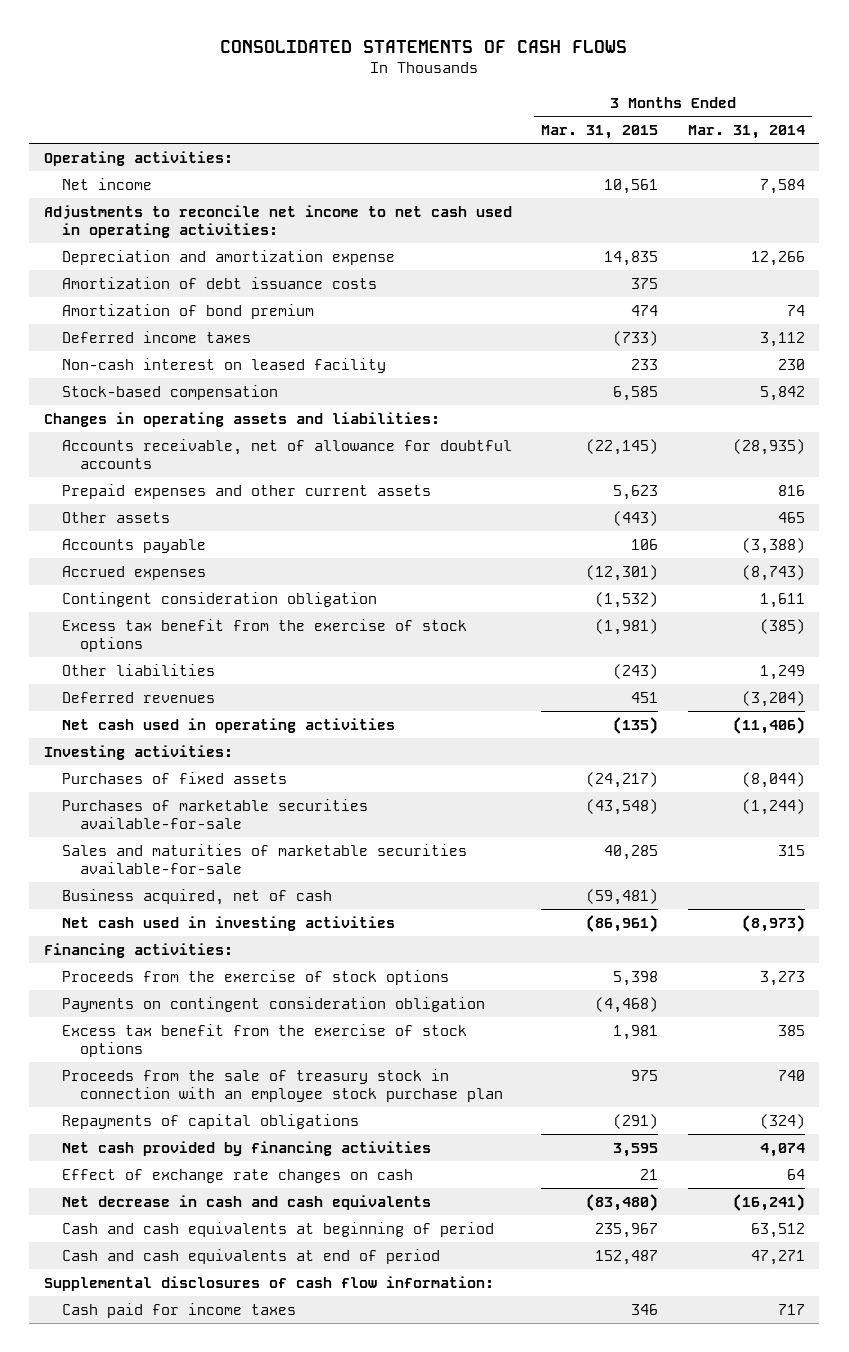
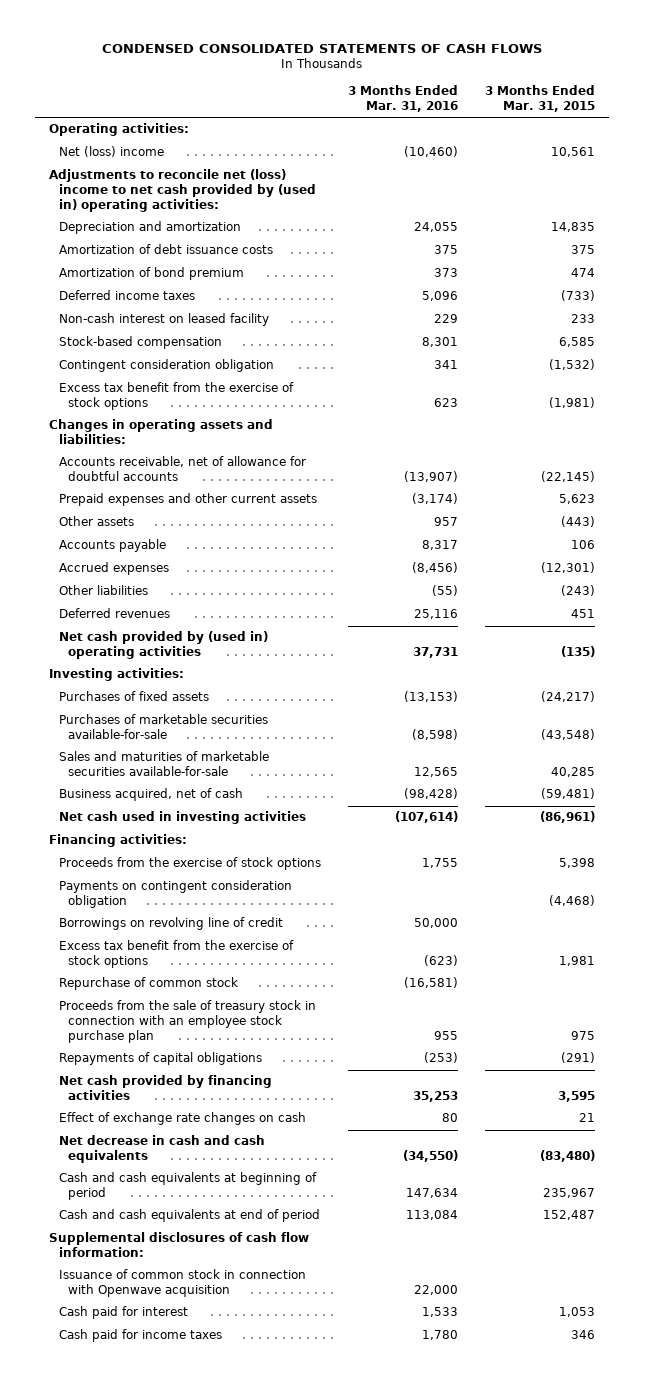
[220,39,628,53] CONSOLIDATED STATEMENTS OF CASH FLOWS -> [102,44,543,54] CONDENSED CONSOLIDATED STATEMENTS OF CASH FLOWS
[687,125,805,140] Mar. 31, 2014 -> none
none -> [348,85,459,112] 3 Months Ended Mar. 31, 2016
[62,178,153,191] Net income -> [58,146,164,158] Net (loss) income
[44,205,513,238] Adjustments to reconcile net income to net cash used in operating activities: -> [49,169,316,212] Adjustments to reconcile net (loss) income to net cash provided by (used in) operating activities:
[62,250,396,266] Depreciation and amortization expense -> [58,221,241,235] Depreciation and amortization
[62,592,378,608] Contingent consideration obligation -> [58,359,274,373] Contingent consideration obligation
[62,619,468,652] Excess tax benefit from the exercise of stock options -> [58,382,294,411] Excess tax benefit from the exercise of stock options
[62,718,396,734] Net cash used in operating activities -> [58,631,268,660] Net cash provided by (used in) operating activities
none -> [58,917,283,931] Borrowings on revolving line of credit
none -> [58,977,238,991] Repurchase of common stock
none -> [58,1269,306,1298] Issuance of common stock in connection with Openwave acquisition
none -> [58,1306,188,1320] Cash paid for interest

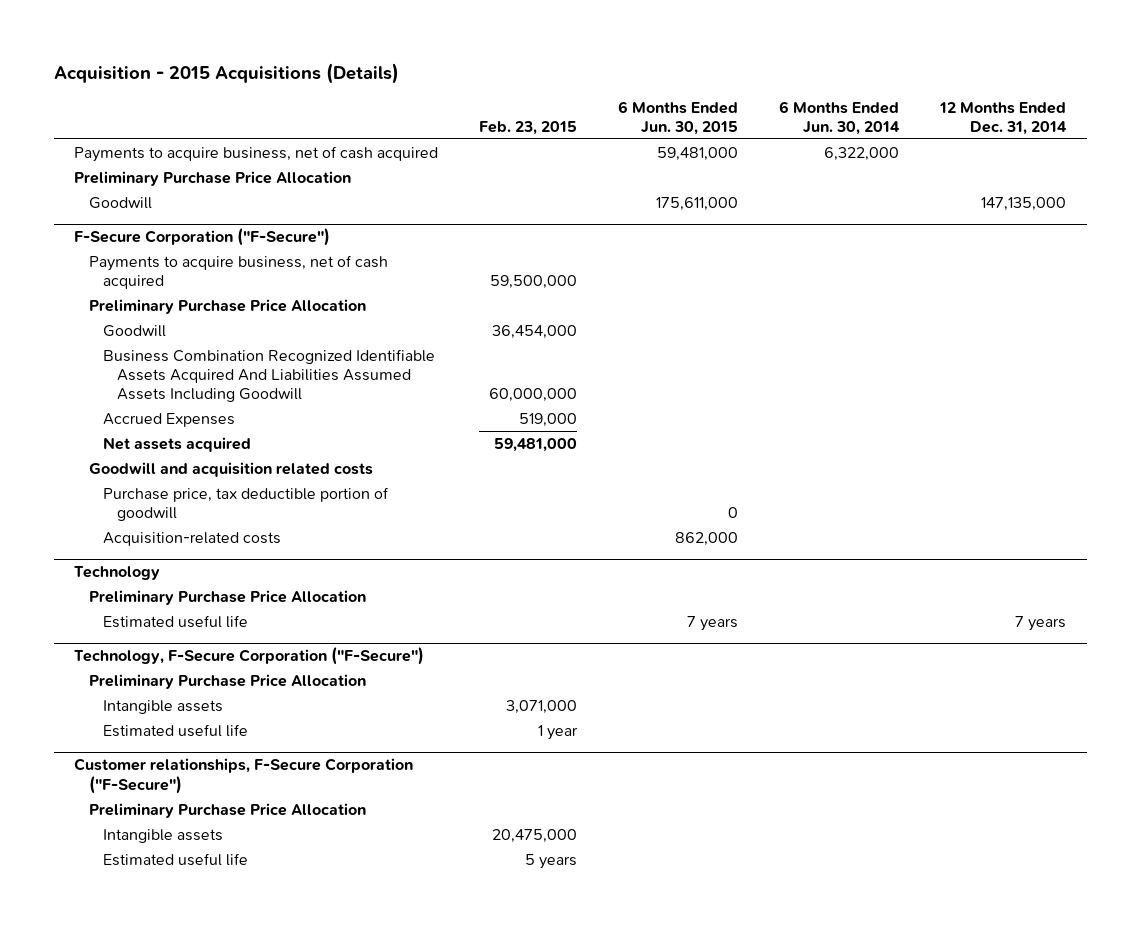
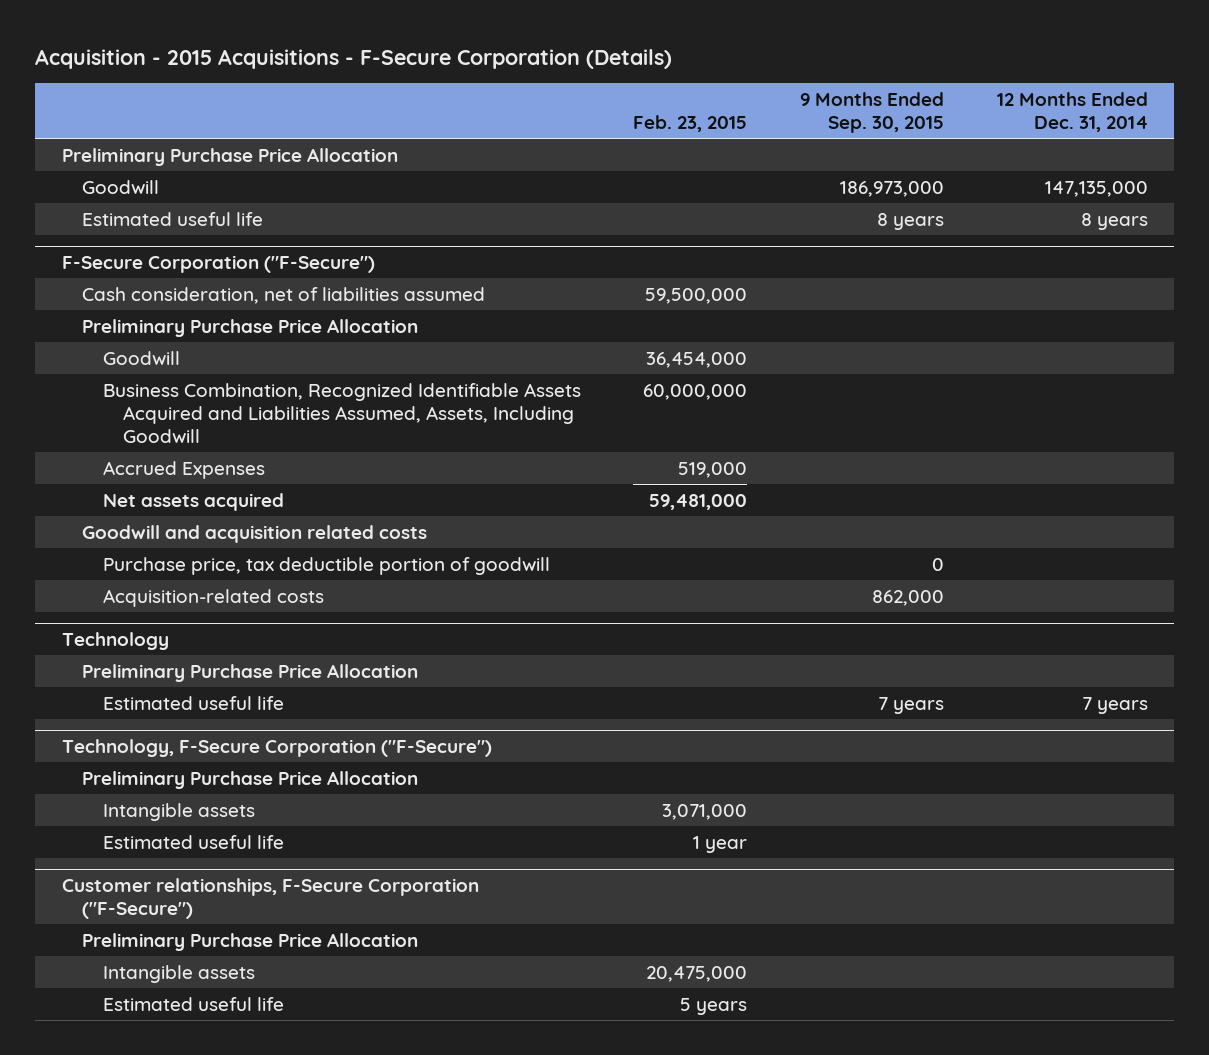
[54,62,400,84] Acquisition - 2015 Acquisitions (Details) -> [35,48,673,69] Acquisition - 2015 Acquisitions - F-Secure Corporation (Details)
[618,100,739,136] 6 Months Ended Jun. 30, 2015 -> none
[779,100,901,136] 6 Months Ended Jun. 30, 2014 -> none
none -> [799,92,944,134] 9 Months Ended Sep. 30, 2015
[74,145,439,162] Payments to acquire business, net of cash acquired -> none
none -> [82,211,264,226] Estimated useful life
[88,254,388,290] Payments to acquire business, net of cash acquired -> [82,286,486,304] Cash consideration, net of liabilities assumed
[102,348,435,403] Business Combination Recognized Identifiable Assets Acquired And Liabilities Assumed Assets Including Goodwill -> [102,382,581,443] Business Combination, Recognized Identifiable Assets Acquired and Liabilities Assumed, Assets, Including Goodwill

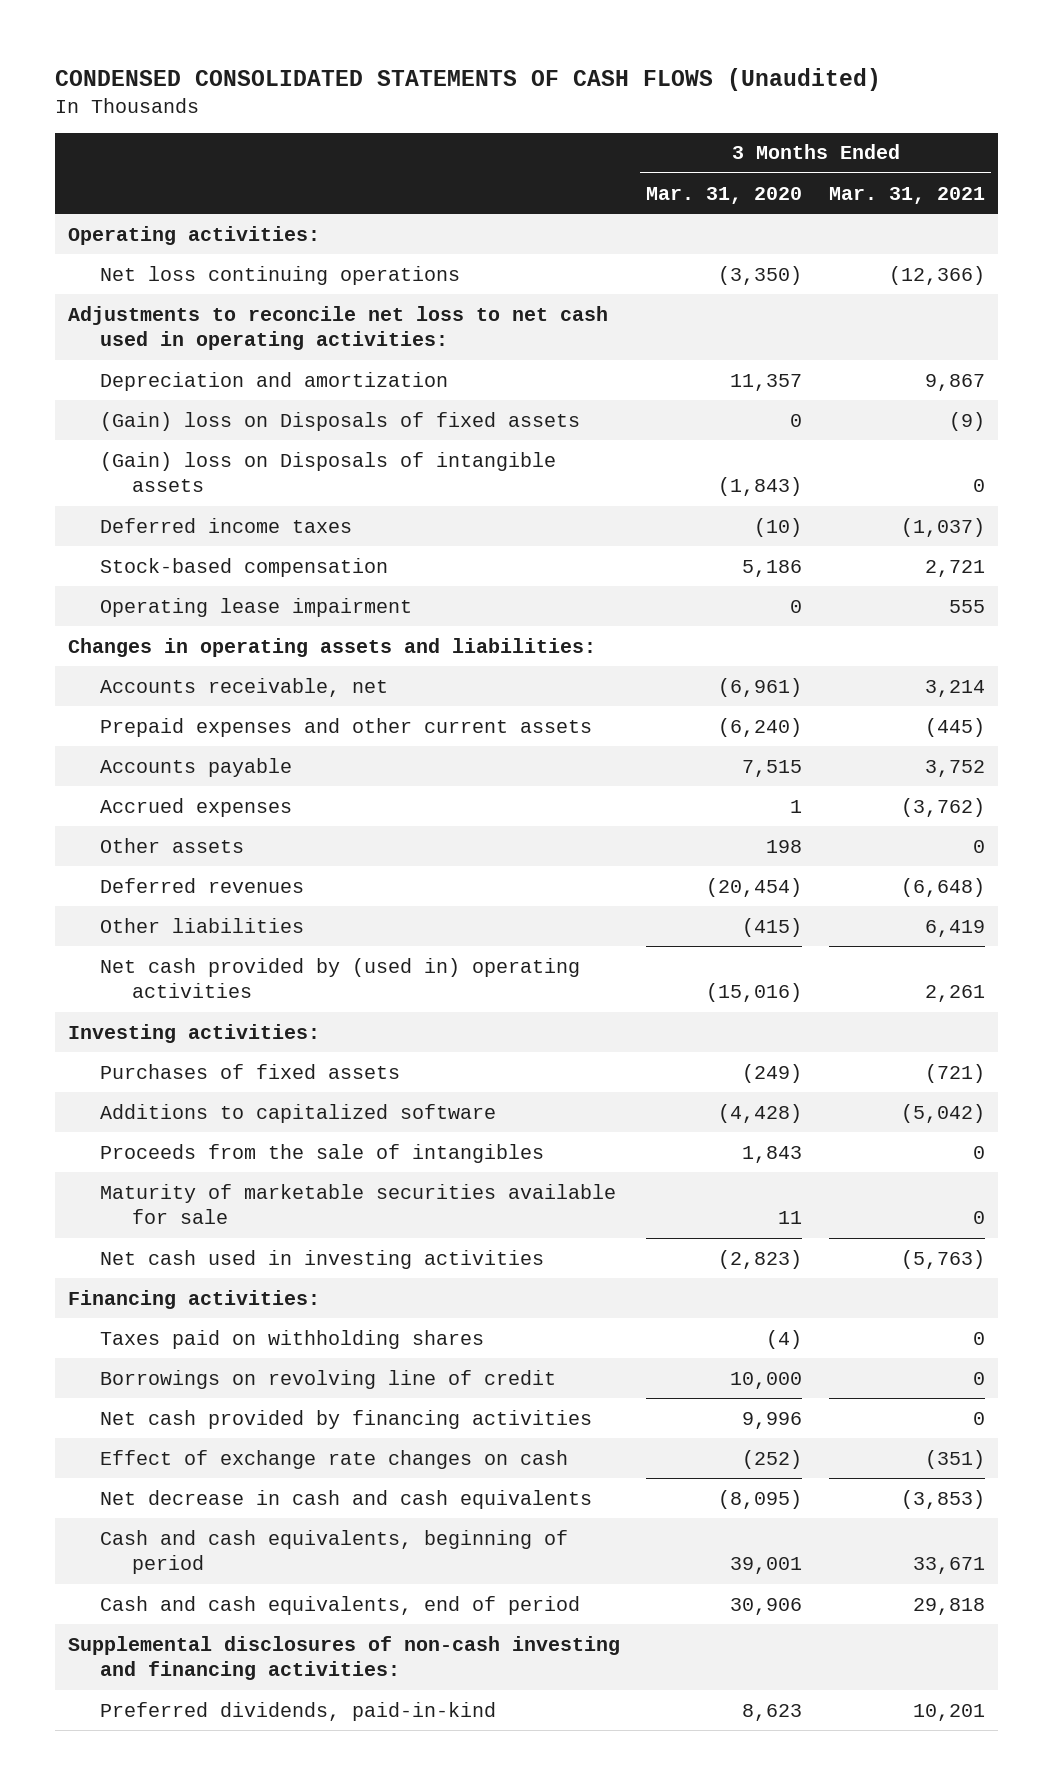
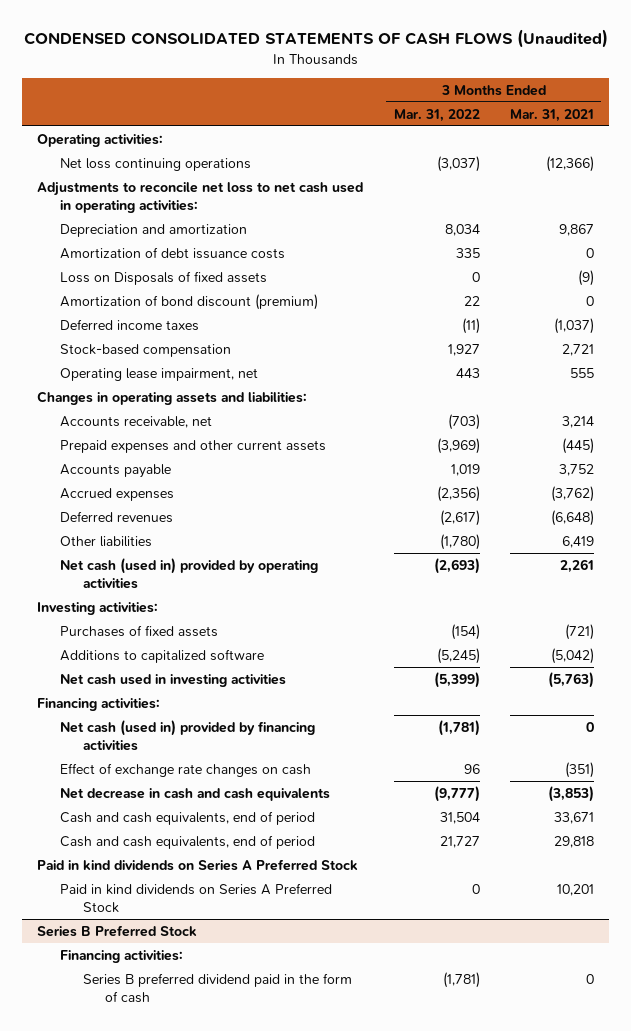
[646,186,803,204] Mar. 31, 2020 -> none
none -> [393,108,480,122] Mar. 31, 2022
[99,451,556,493] (Gain) loss on Disposals of intangible assets -> none
none -> [60,246,286,259] Amortization of debt issuance costs
[99,411,580,431] (Gain) loss on Disposals of fixed assets -> [60,270,268,285] Loss on Disposals of fixed assets
none -> [60,293,319,310] Amortization of bond discount (premium)
[99,597,412,617] Operating lease impairment -> [60,367,259,381] Operating lease impairment, net
[99,837,244,853] Other assets -> none
[99,957,580,999] Net cash provided by (used in) operating activities -> [60,557,319,590] Net cash (used in) provided by operating activities
[99,1143,544,1163] Proceeds from the sale of intangibles -> none
[99,1183,616,1225] Maturity of marketable securities available for sale -> none
[99,1329,484,1349] Taxes paid on withholding shares -> none
[99,1369,556,1389] Borrowings on revolving line of credit -> none
[99,1409,592,1429] Net cash provided by financing activities -> [60,719,316,752] Net cash (used in) provided by financing activities
[99,1529,568,1575] Cash and cash equivalents, beginning of period -> [60,810,316,825] Cash and cash equivalents, end of period
[68,1635,621,1681] Supplemental disclosures of non-cash investing and financing activities: -> [37,858,359,871] Paid in kind dividends on Series A Preferred Stock
[99,1701,496,1721] Preferred dividends, paid-in-kind -> [60,882,333,914] Paid in kind dividends on Series A Preferred Stock
none -> [37,924,198,937] Series B Preferred Stock
none -> [60,949,184,963] Financing activities:
none -> [82,972,352,1004] Series B preferred dividend paid in the form of cash

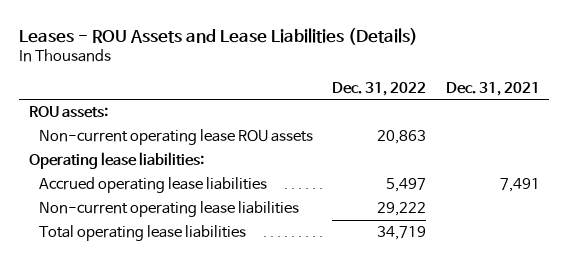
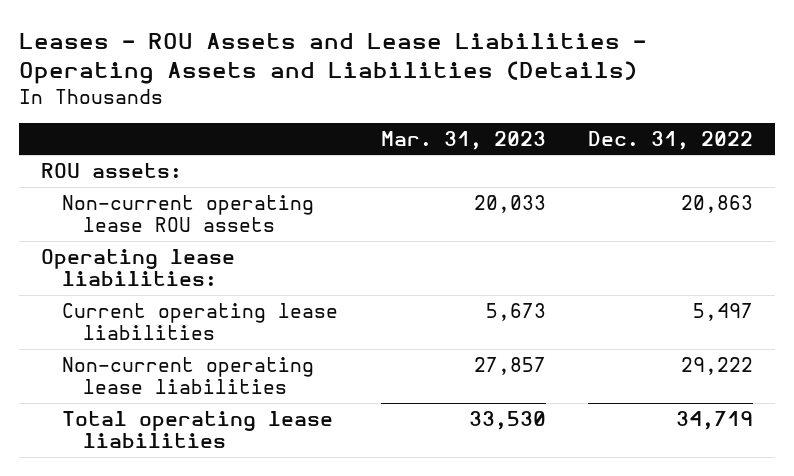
[19,27,419,45] Leases - ROU Assets and Lease Liabilities (Details) -> [19,32,647,85] Leases - ROU Assets and Lease Liabilities - Operating Assets and Liabilities (Details)
[445,81,540,96] Dec. 31, 2021 -> none
none -> [380,130,546,150] Mar. 31, 2023
[38,177,267,194] Accrued operating lease liabilities -> [61,303,338,340] Current operating lease liabilities

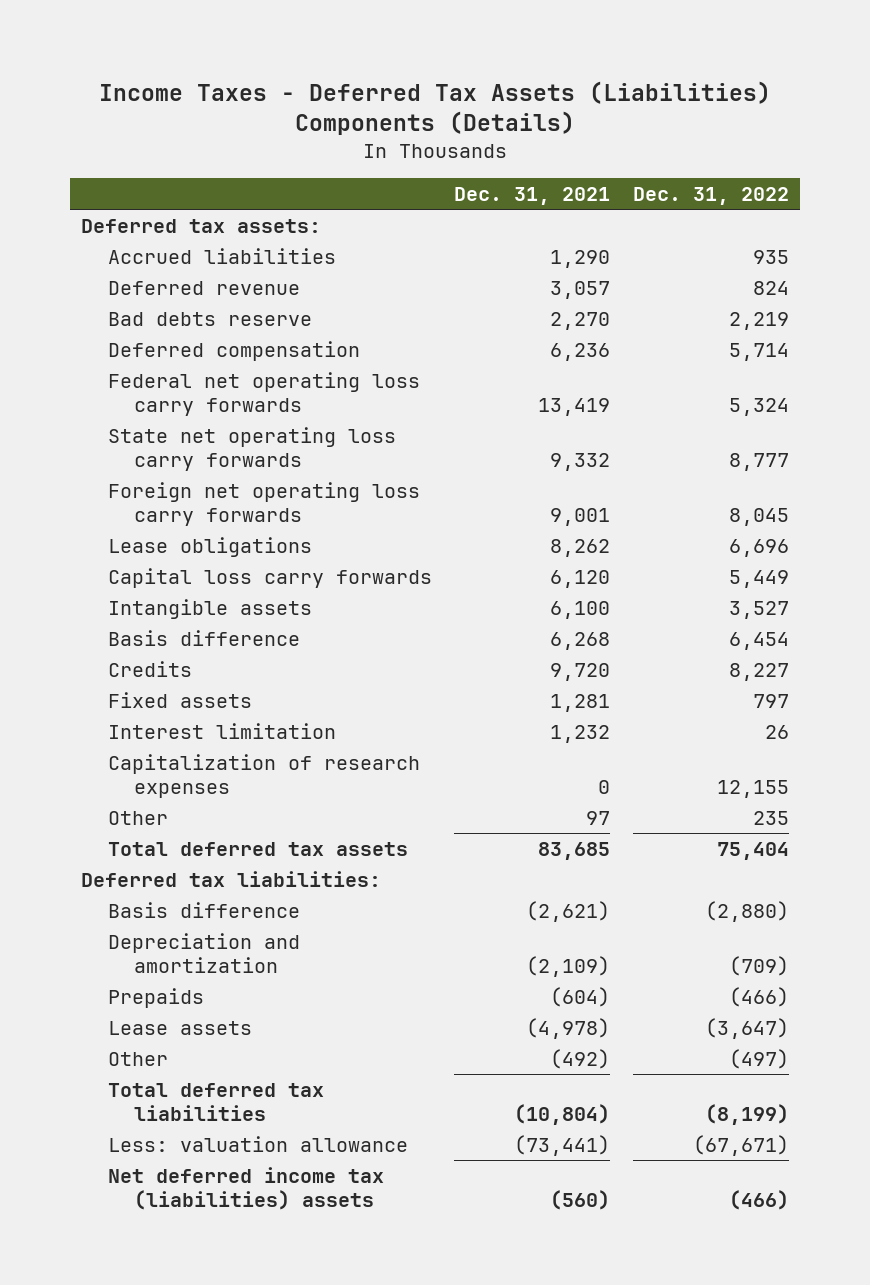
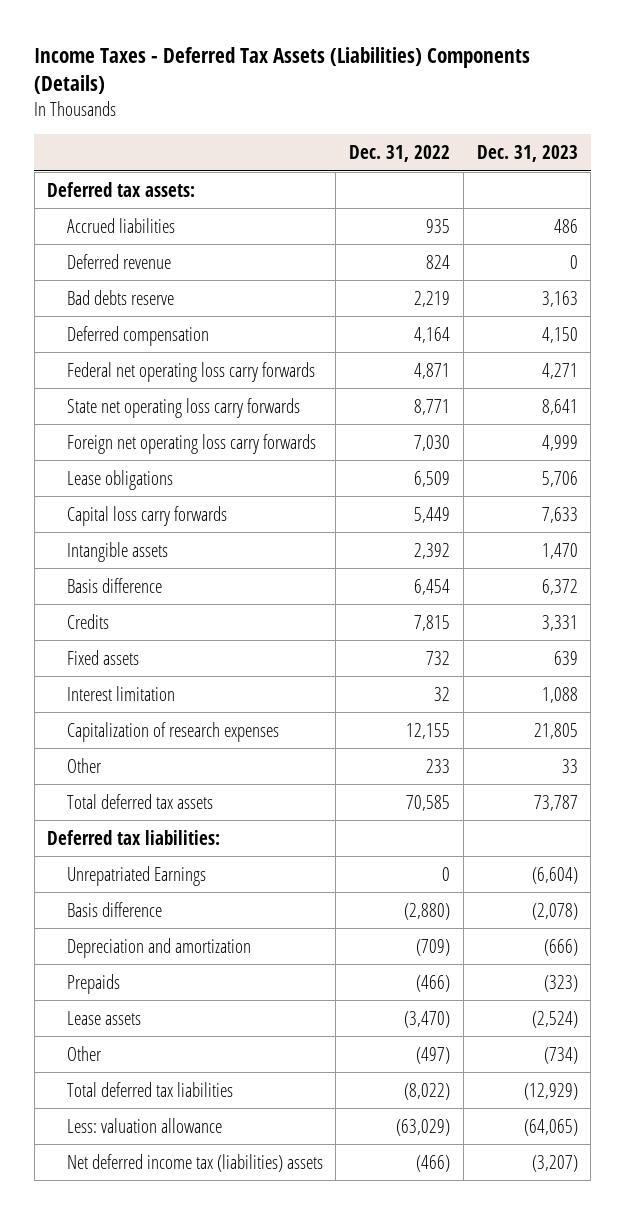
[454,187,611,206] Dec. 31, 2021 -> none
none -> [476,145,578,163] Dec. 31, 2023
[729,342,790,361] 5,714 -> [414,326,451,343] 4,164
[729,398,790,417] 5,324 -> [414,362,451,379] 4,871
[729,453,790,472] 8,777 -> [414,398,451,415] 8,771
[729,508,790,527] 8,045 -> [414,434,451,451] 7,030
[729,538,790,557] 6,696 -> [414,470,451,487] 6,509
[729,600,790,619] 3,527 -> [414,542,451,559] 2,392
[729,662,790,681] 8,227 -> [414,614,451,631] 7,815
[753,693,790,708] 797 -> [426,650,451,665] 732
[765,724,790,739] 26 -> [434,686,451,701] 32
[753,810,790,825] 235 -> [426,758,451,773] 233
[717,841,790,860] 75,404 -> [406,794,451,811] 70,585
none -> [66,865,206,886] Unrepatriated Earnings
[705,1017,790,1039] (3,647) -> [404,1010,451,1028] (3,470)
[705,1104,790,1126] (8,199) -> [404,1082,451,1100] (8,022)
[693,1134,790,1156] (67,671) -> [396,1118,451,1136] (63,029)

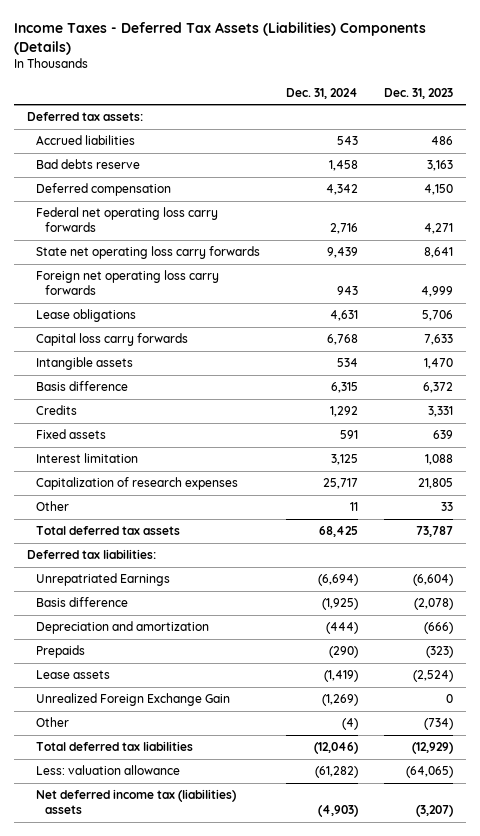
[349,145,451,163] Dec. 31, 2022 -> none
none -> [285,87,358,99] Dec. 31, 2024
[66,253,171,269] Deferred revenue -> none
none -> [36,693,231,707] Unrealized Foreign Exchange Gain

